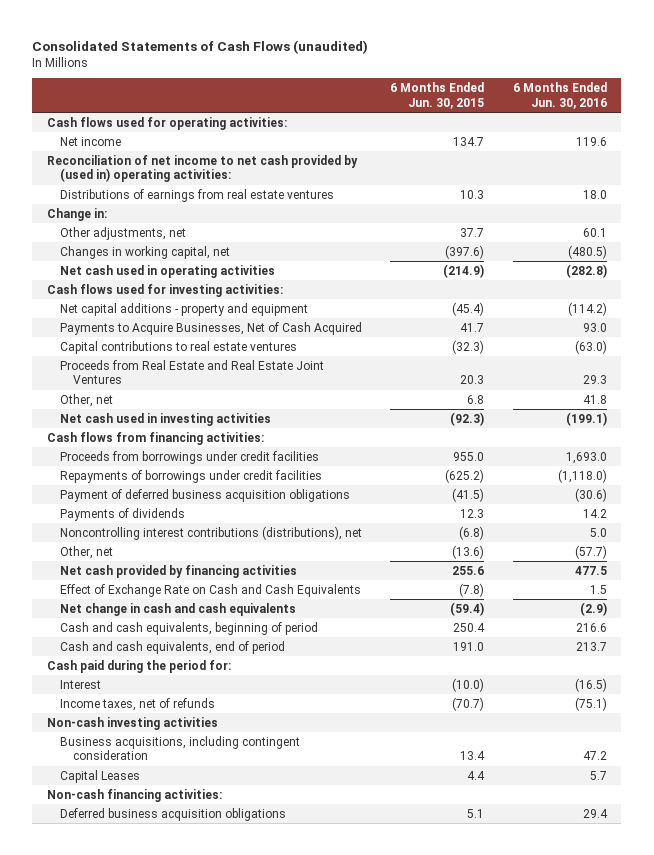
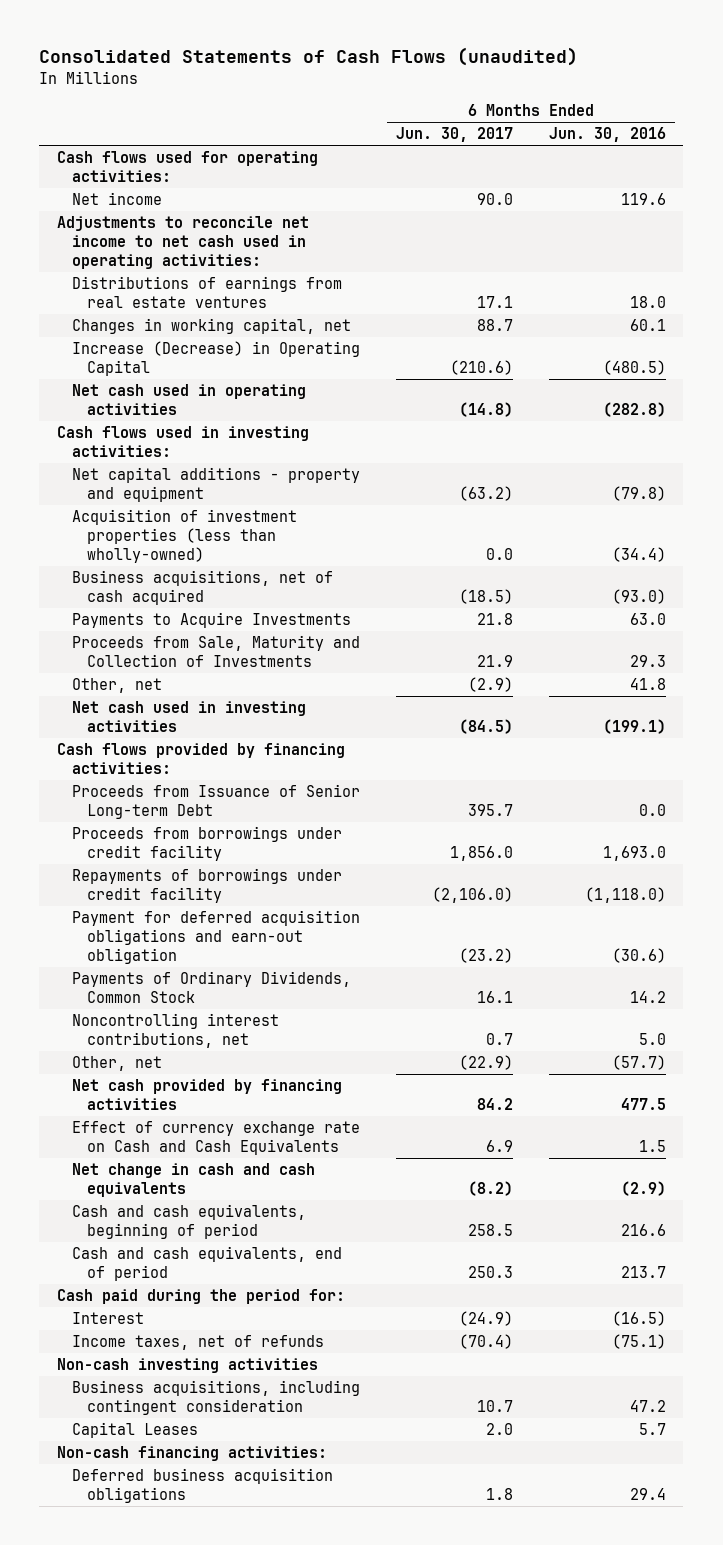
[390,81,485,109] 6 Months Ended Jun. 30, 2015 -> none
none -> [395,127,513,143] Jun. 30, 2017
[46,154,358,183] Reconciliation of net income to net cash provided by (used in) operating activities: -> [57,216,310,269] Adjustments to reconcile net income to net cash used in operating activities:
[46,207,107,221] Change in: -> none
[59,226,186,240] Other adjustments, net -> none
[567,244,607,259] (480.5) -> [629,319,666,332] 60.1
none -> [72,341,361,376] Increase (Decrease) in Operating Capital
[59,340,297,354] Capital contributions to real estate ventures -> none
[46,283,283,297] Cash flows used for investing activities: -> [57,426,310,457] Cash flows used in investing activities:
[567,301,607,316] (114.2) -> [611,485,666,501] (79.8)
none -> [72,509,298,563] Acquisition of investment properties (less than wholly-owned)
[59,321,362,335] Payments to Acquire Businesses, Net of Cash Acquired -> [72,570,334,605] Business acquisitions, net of cash acquired
[582,322,607,332] 93.0 -> [611,588,666,604] (93.0)
none -> [72,612,352,629] Payments to Acquire Investments
[59,359,324,385] Proceeds from Real Estate and Real Estate Joint Ventures -> [72,635,361,667] Proceeds from Sale, Maturity and Collection of Investments
[59,488,350,502] Payment of deferred business acquisition obligations -> none
[46,431,264,445] Cash flows from financing activities: -> [57,743,346,774] Cash flows provided by financing activities:
none -> [72,784,361,819] Proceeds from Issuance of Senior Long-term Debt
[59,450,319,464] Proceeds from borrowings under credit facilities -> [72,826,343,861] Proceeds from borrowings under credit facility
[59,469,322,483] Repayments of borrowings under credit facilities -> [72,868,343,903] Repayments of borrowings under credit facility
none -> [72,910,361,964] Payment for deferred acquisition obligations and earn-out obligation
[59,507,185,521] Payments of dividends -> [72,971,352,1003] Payments of Ordinary Dividends, Common Stock
[59,525,362,540] Noncontrolling interest contributions (distributions), net -> [72,1013,280,1048] Noncontrolling interest contributions, net
[59,583,361,597] Effect of Exchange Rate on Cash and Cash Equivalents -> [72,1121,361,1155] Effect of currency exchange rate on Cash and Cash Equivalents

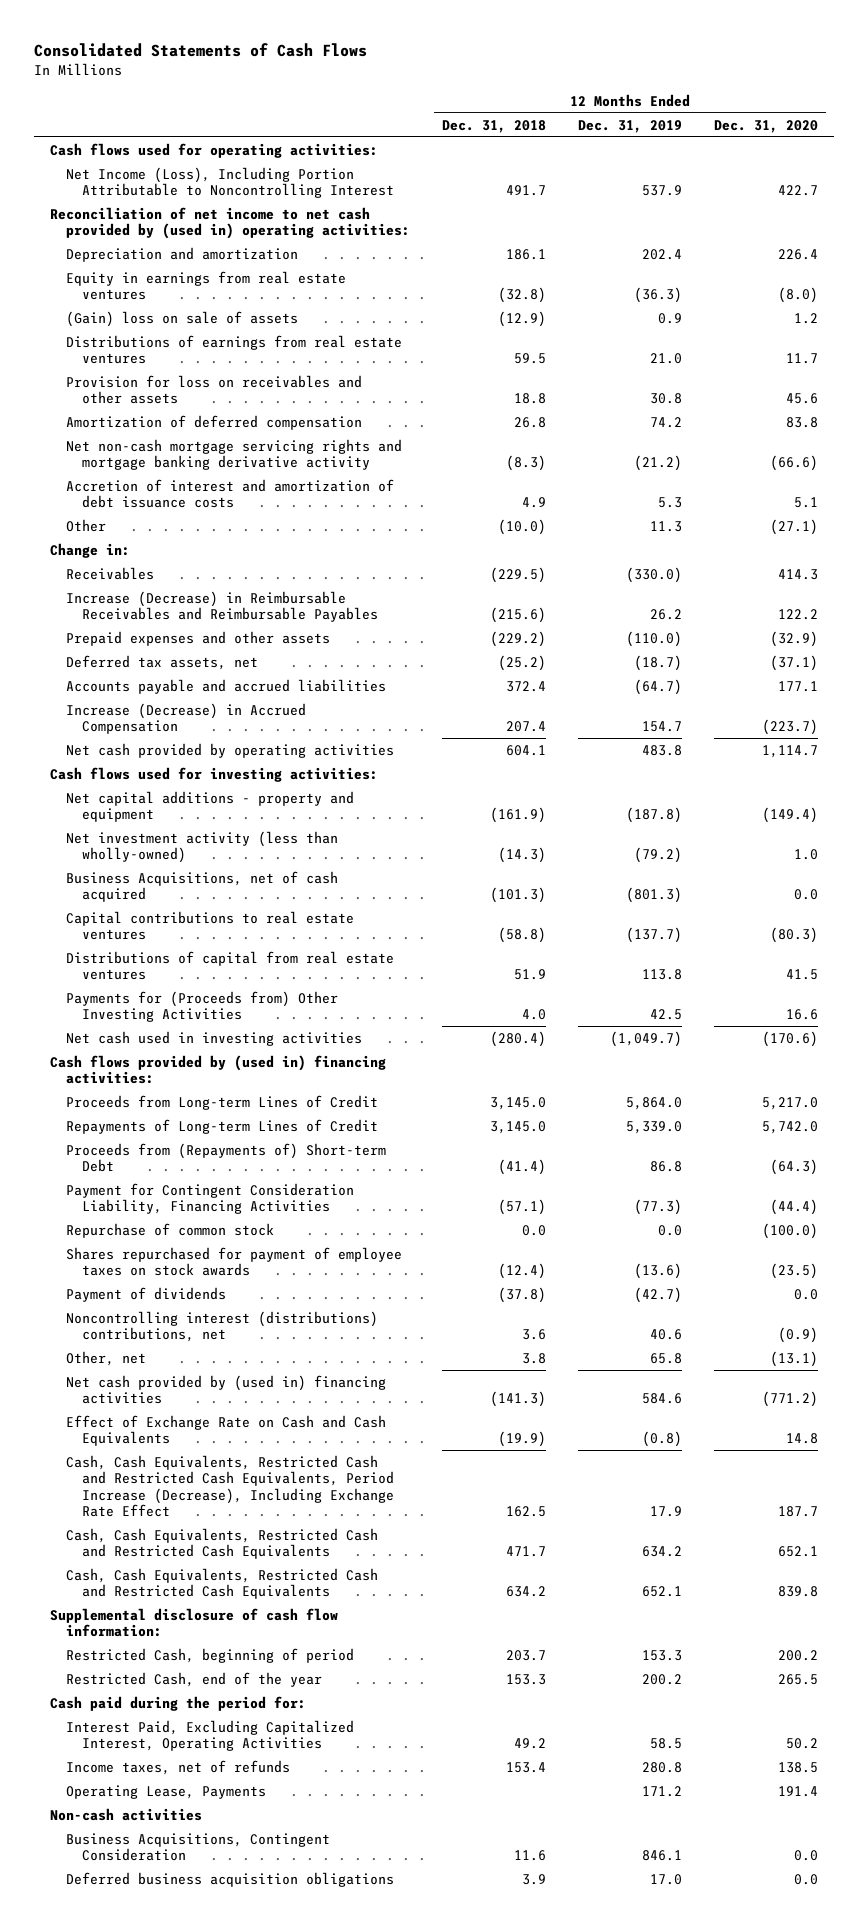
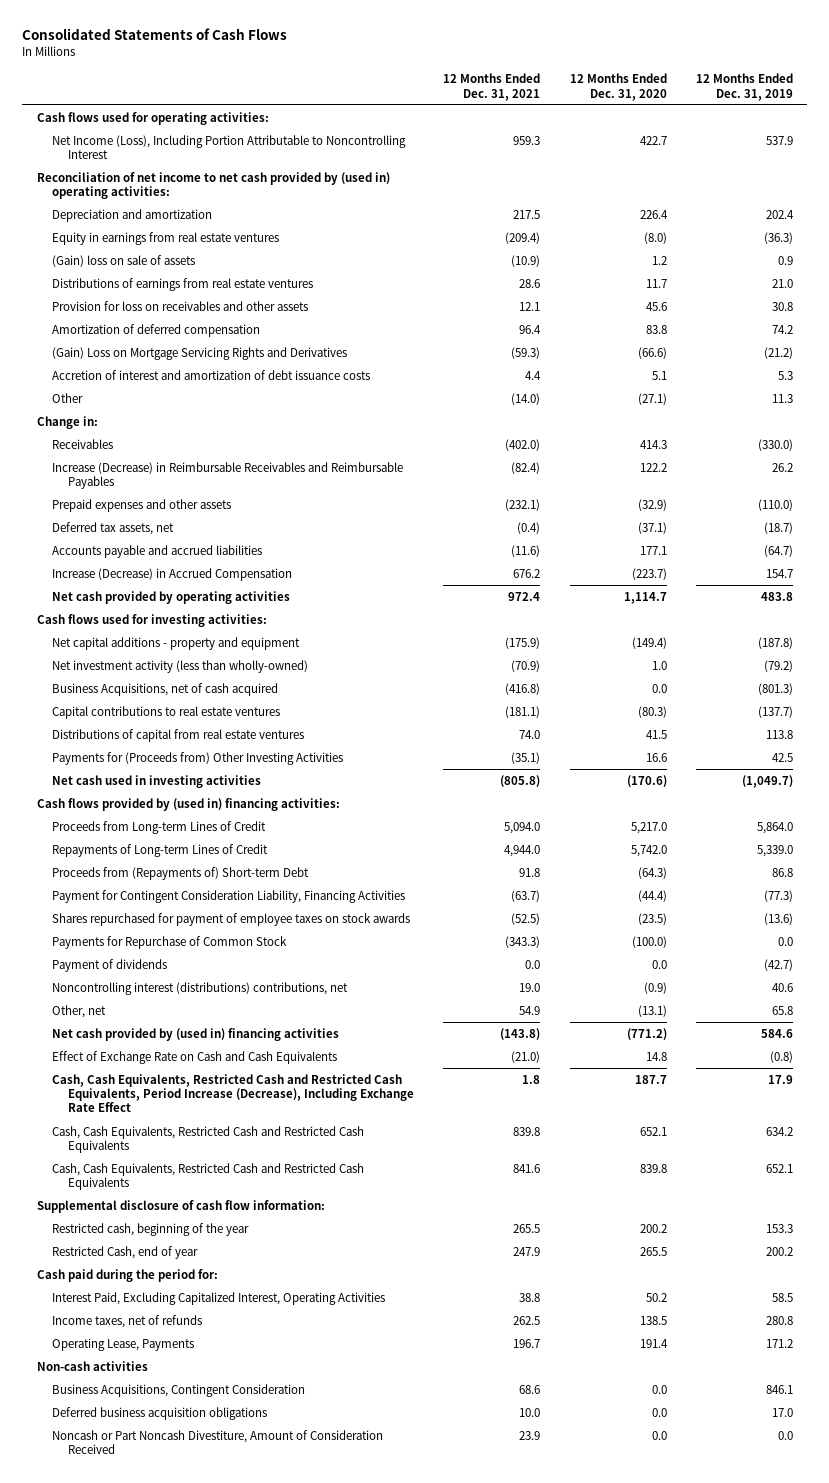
[441,119,546,133] Dec. 31, 2018 -> none
none -> [443,73,541,101] 12 Months Ended Dec. 31, 2021
[65,438,402,471] Net non-cash mortgage servicing rights and mortgage banking derivative activity -> [52,346,348,360] (Gain) Loss on Mortgage Servicing Rights and Derivatives
[65,1222,274,1238] Repurchase of common stock -> none
none -> [52,935,288,949] Payments for Repurchase of Common Stock
[65,1647,354,1663] Restricted Cash, beginning of period -> [52,1222,250,1236] Restricted cash, beginning of the year
[65,1671,322,1687] Restricted Cash, end of the year -> [52,1245,199,1259] Restricted Cash, end of year
none -> [52,1429,384,1455] Noncash or Part Noncash Divestiture, Amount of Consideration Received

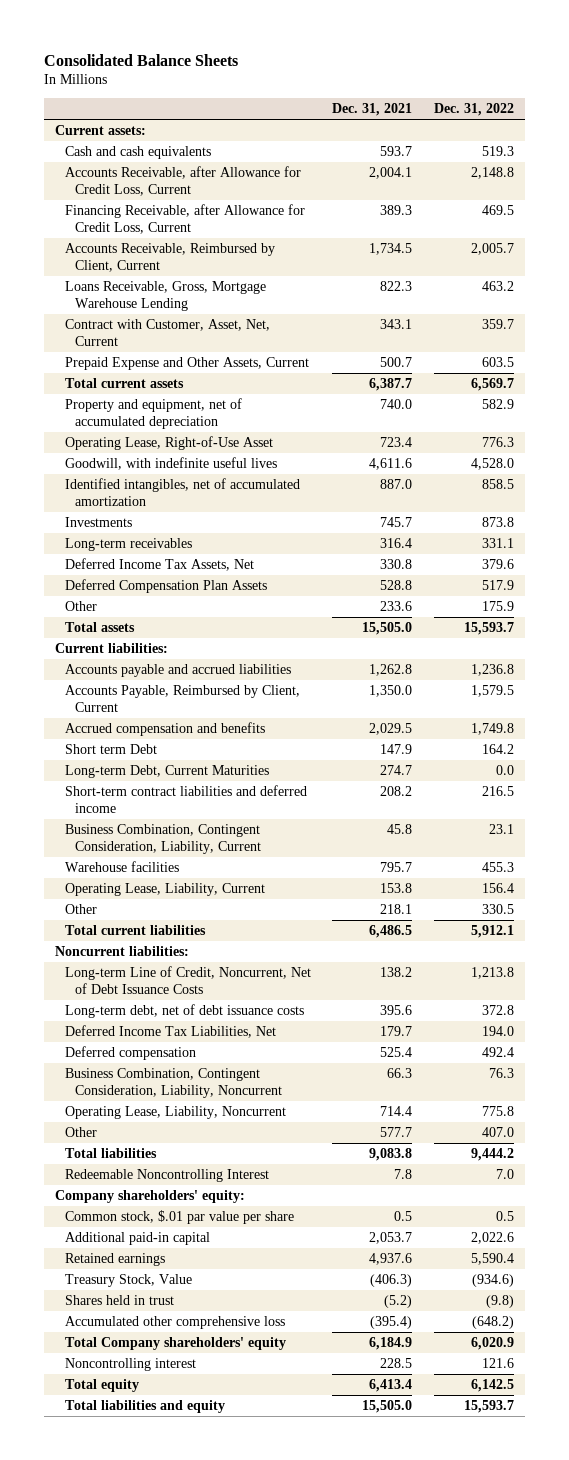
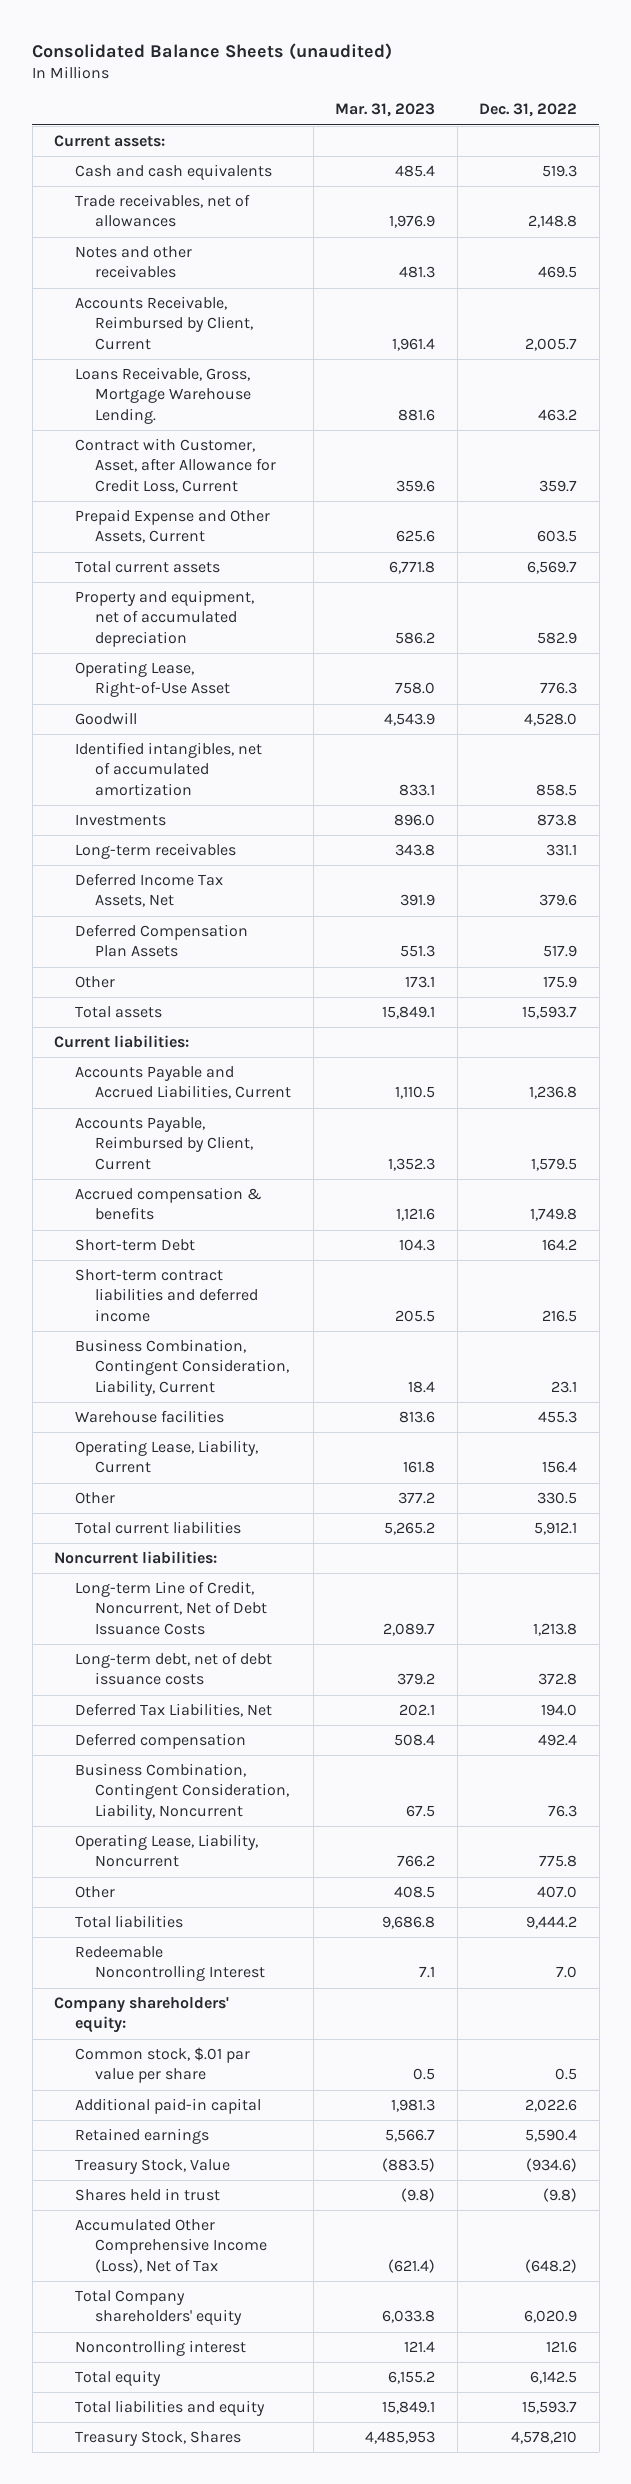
[44,53,239,66] Consolidated Balance Sheets -> [32,42,393,60] Consolidated Balance Sheets (unaudited)
[332,103,413,117] Dec. 31, 2021 -> none
none -> [335,103,436,118] Mar. 31, 2023
[64,165,301,196] Accounts Receivable, after Allowance for Credit Loss, Current -> [74,194,250,228] Trade receivables, net of allowances
[64,203,305,234] Financing Receivable, after Allowance for Credit Loss, Current -> [74,246,192,279] Notes and other receivables
[64,280,266,311] Loans Receivable, Gross, Mortgage Warehouse Lending -> [74,367,252,424] Loans Receivable, Gross, Mortgage Warehouse Lending.
[64,318,270,346] Contract with Customer, Asset, Net, Current -> [74,438,277,493] Contract with Customer, Asset, after Allowance for Credit Loss, Current
[64,456,277,470] Goodwill, with indefinite useful lives -> [74,712,137,726] Goodwill
[64,663,291,677] Accounts payable and accrued liabilities -> [74,1066,292,1100] Accounts Payable and Accrued Liabilities, Current
[64,764,269,778] Long-term Debt, Current Maturities -> none
[64,721,265,736] Accrued compensation and benefits -> [74,1187,262,1221] Accrued compensation & benefits
[64,743,157,754] Short term Debt -> [74,1239,195,1252] Short-term Debt
[64,1024,276,1038] Deferred Income Tax Liabilities, Net -> [74,1703,272,1718] Deferred Tax Liabilities, Net
[64,1315,285,1329] Accumulated other comprehensive loss -> [74,2219,268,2273] Accumulated Other Comprehensive Income (Loss), Net of Tax
none -> [74,2431,241,2447] Treasury Stock, Shares

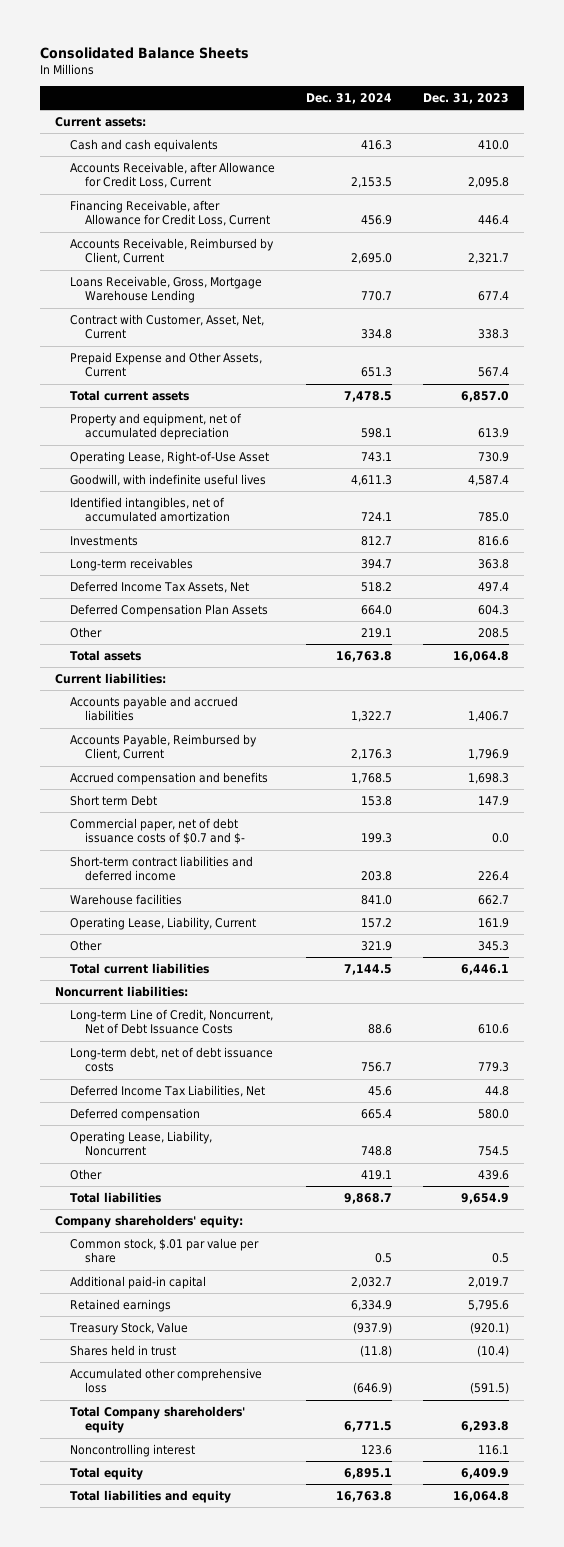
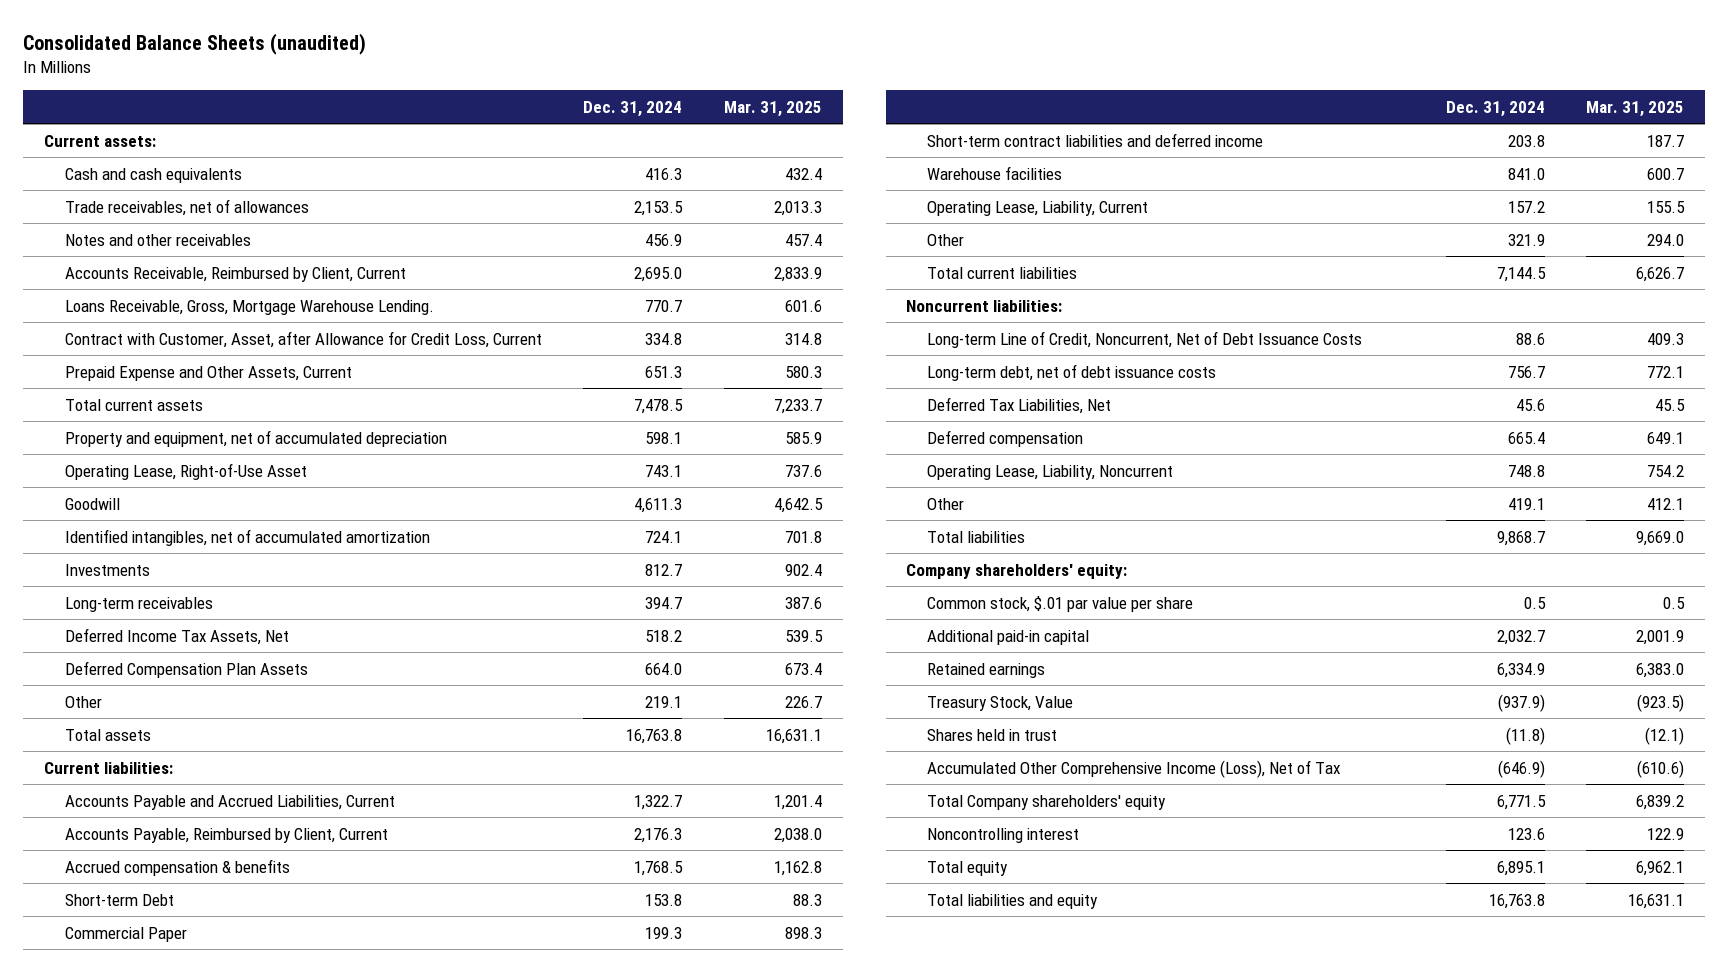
[39,47,249,60] Consolidated Balance Sheets -> [23,32,367,55] Consolidated Balance Sheets (unaudited)
[422,92,509,104] Dec. 31, 2023 -> none
none -> [723,101,822,118] Mar. 31, 2025
[70,161,276,189] Accounts Receivable, after Allowance for Credit Loss, Current -> [64,198,309,216] Trade receivables, net of allowances
[70,199,271,227] Financing Receivable, after Allowance for Credit Loss, Current -> [64,233,251,246] Notes and other receivables
[70,275,263,304] Loans Receivable, Gross, Mortgage Warehouse Lending -> [64,299,434,315] Loans Receivable, Gross, Mortgage Warehouse Lending.
[70,313,265,340] Contract with Customer, Asset, Net, Current -> [64,330,542,348] Contract with Customer, Asset, after Allowance for Credit Loss, Current
[70,473,267,486] Goodwill, with indefinite useful lives -> [64,497,120,510] Goodwill
[70,695,239,722] Accounts payable and accrued liabilities -> [64,794,395,810] Accounts Payable and Accrued Liabilities, Current
[70,771,269,785] Accrued compensation and benefits -> [64,858,290,876] Accrued compensation & benefits
[70,794,158,806] Short term Debt -> [64,893,174,906] Short-term Debt
[70,817,246,845] Commercial paper, net of debt issuance costs of $0.7 and $- -> [64,926,187,942] Commercial Paper
[70,1084,266,1097] Deferred Income Tax Liabilities, Net -> [927,396,1112,414] Deferred Tax Liabilities, Net
[70,1367,263,1394] Accumulated other comprehensive loss -> [927,759,1341,778] Accumulated Other Comprehensive Income (Loss), Net of Tax

